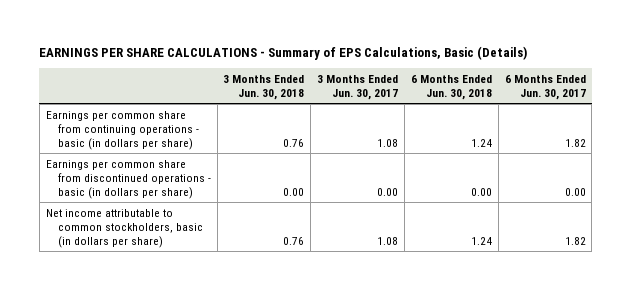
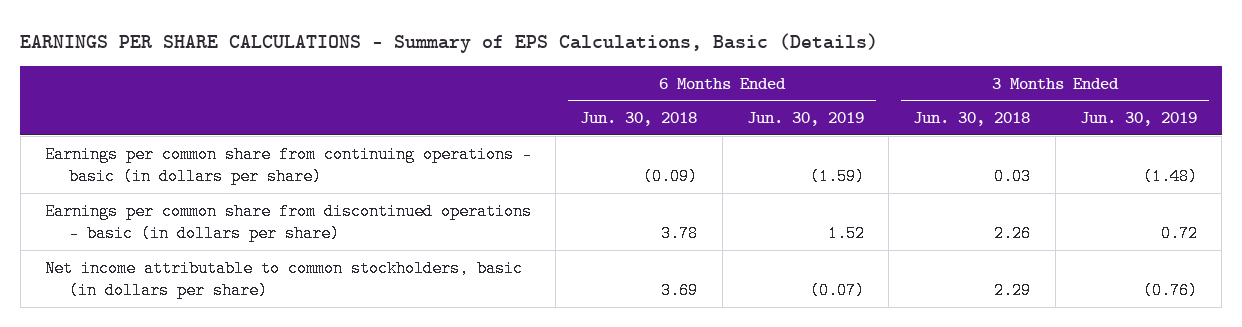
[317,74,399,100] 3 Months Ended Jun. 30, 2017 -> none
[504,74,586,100] 6 Months Ended Jun. 30, 2017 -> none
none -> [746,112,864,127] Jun. 30, 2019
none -> [1079,112,1197,127] Jun. 30, 2019
[283,138,305,147] 0.76 -> [994,168,1032,186] 0.03
[470,138,492,147] 1.24 -> [643,168,699,186] (0.09)
[283,187,305,196] 0.00 -> [994,225,1032,243] 2.26
[470,187,492,196] 0.00 -> [661,225,699,243] 3.78
[283,236,305,245] 0.76 -> [994,282,1032,300] 2.29
[470,236,492,245] 1.24 -> [661,282,699,300] 3.69

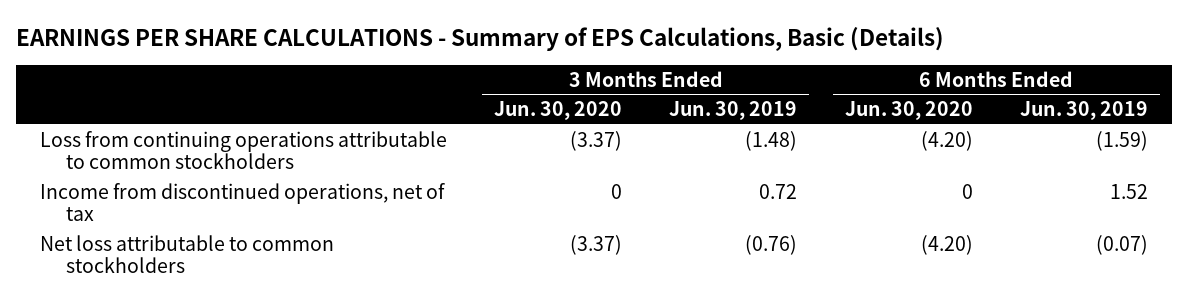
[580,112,698,127] Jun. 30, 2018 -> none
[913,112,1031,127] Jun. 30, 2018 -> none
none -> [493,101,622,121] Jun. 30, 2020
none -> [844,101,973,121] Jun. 30, 2020
[44,145,532,186] Earnings per common share from continuing operations - basic (in dollars per share) -> [39,130,447,170] Loss from continuing operations attributable to common stockholders
[44,202,532,243] Earnings per common share from discontinued operations - basic (in dollars per share) -> [39,182,445,222] Income from discontinued operations, net of tax
[44,259,523,300] Net income attributable to common stockholders, basic (in dollars per share) -> [39,234,334,274] Net loss attributable to common stockholders

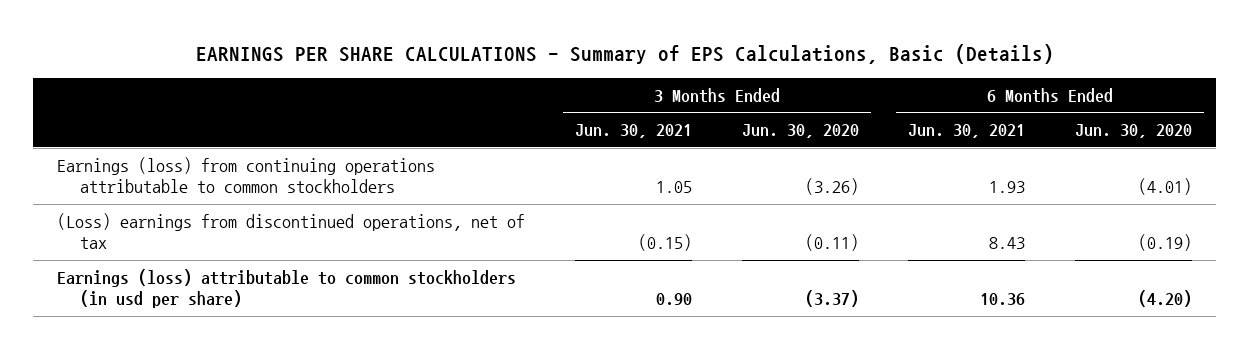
[669,101,798,121] Jun. 30, 2019 -> none
[1019,101,1148,121] Jun. 30, 2019 -> none
none -> [574,124,692,139] Jun. 30, 2021
none -> [908,124,1026,139] Jun. 30, 2021
[39,130,447,170] Loss from continuing operations attributable to common stockholders -> [57,156,436,194] Earnings (loss) from continuing operations attributable to common stockholders
[569,130,622,151] (3.37) -> [804,178,859,196] (3.26)
[920,130,973,151] (4.20) -> [1137,178,1192,196] (4.01)
[39,182,445,222] Income from discontinued operations, net of tax -> [57,212,526,250] (Loss) earnings from discontinued operations, net of tax
[610,183,622,199] 0 -> [804,234,859,252] (0.11)
[961,183,973,199] 0 -> [1137,234,1192,252] (0.19)
[39,234,334,274] Net loss attributable to common stockholders -> [57,268,517,309] Earnings (loss) attributable to common stockholders (in usd per share)

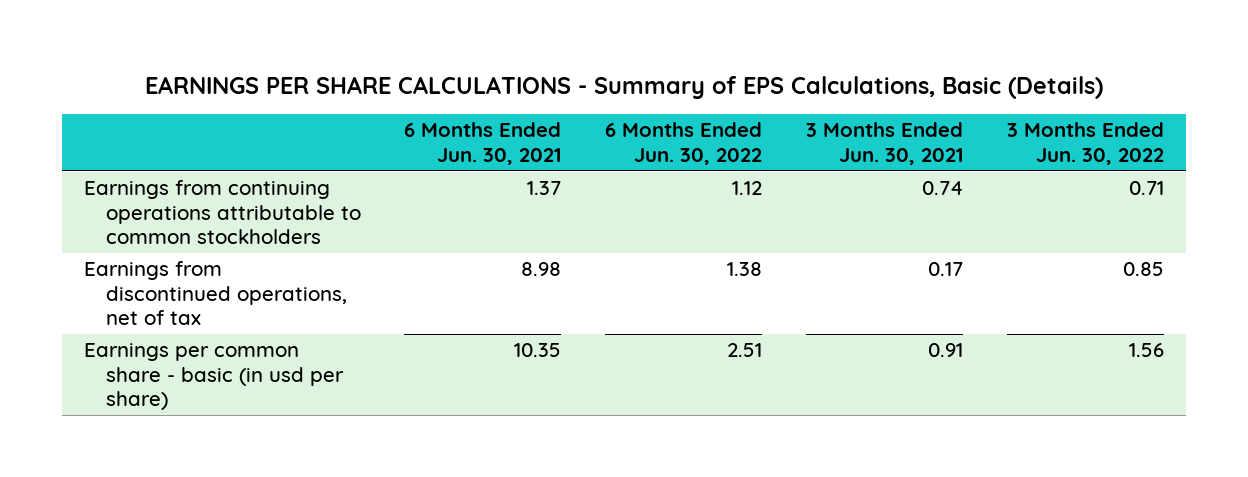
[741,124,859,139] Jun. 30, 2020 -> none
[1074,124,1192,139] Jun. 30, 2020 -> none
none -> [605,122,763,165] 6 Months Ended Jun. 30, 2022
none -> [1006,122,1164,165] 3 Months Ended Jun. 30, 2022
[57,156,436,194] Earnings (loss) from continuing operations attributable to common stockholders -> [83,180,361,245] Earnings from continuing operations attributable to common stockholders
[655,181,692,194] 1.05 -> [922,181,964,196] 0.74
[989,181,1026,194] 1.93 -> [527,181,562,196] 1.37
[57,212,526,250] (Loss) earnings from discontinued operations, net of tax -> [83,261,347,326] Earnings from discontinued operations, net of tax
[637,234,692,252] (0.15) -> [928,262,964,277] 0.17
[989,237,1026,250] 8.43 -> [521,262,562,277] 8.98
[57,268,517,309] Earnings (loss) attributable to common stockholders (in usd per share) -> [83,343,344,411] Earnings per common share - basic (in usd per share)
[655,293,692,306] 0.90 -> [928,343,964,358] 0.91
[980,293,1026,306] 10.36 -> [514,343,562,358] 10.35

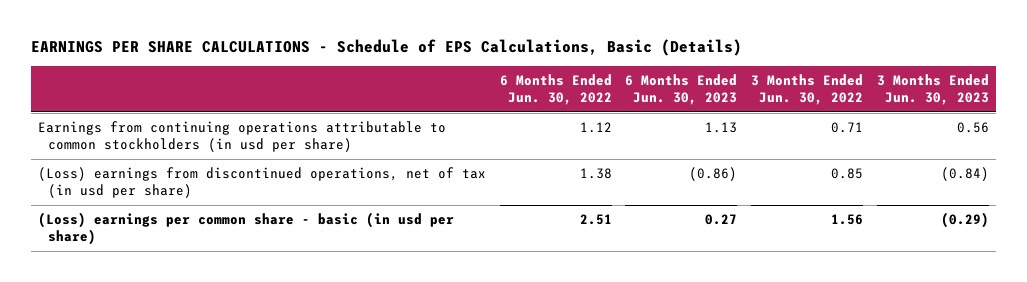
[144,75,1103,99] EARNINGS PER SHARE CALCULATIONS - Summary of EPS Calculations, Basic (Details) -> [30,39,742,57] EARNINGS PER SHARE CALCULATIONS - Schedule of EPS Calculations, Basic (Details)
[404,122,562,165] 6 Months Ended Jun. 30, 2021 -> none
[806,122,964,165] 3 Months Ended Jun. 30, 2021 -> none
none -> [625,73,738,106] 6 Months Ended Jun. 30, 2023
none -> [877,73,990,106] 3 Months Ended Jun. 30, 2023
[83,180,361,245] Earnings from continuing operations attributable to common stockholders -> [37,120,446,153] Earnings from continuing operations attributable to common stockholders (in usd per share)
[83,261,347,326] Earnings from discontinued operations, net of tax -> [37,166,486,199] (Loss) earnings from discontinued operations, net of tax (in usd per share)
[83,343,344,411] Earnings per common share - basic (in usd per share) -> [37,211,454,246] (Loss) earnings per common share - basic (in usd per share)

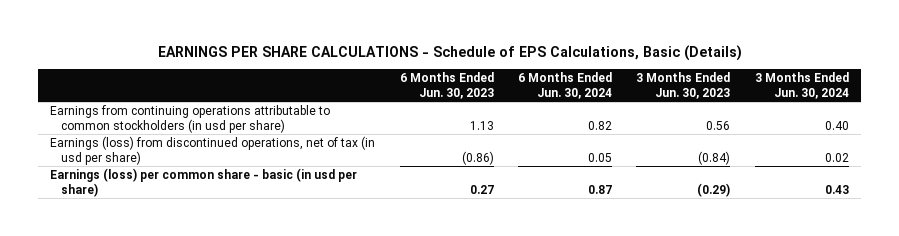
[499,73,612,106] 6 Months Ended Jun. 30, 2022 -> none
[751,73,864,106] 3 Months Ended Jun. 30, 2022 -> none
none -> [518,72,613,99] 6 Months Ended Jun. 30, 2024
none -> [754,72,849,99] 3 Months Ended Jun. 30, 2024
[37,166,486,199] (Loss) earnings from discontinued operations, net of tax (in usd per share) -> [50,136,376,165] Earnings (loss) from discontinued operations, net of tax (in usd per share)
[37,211,454,246] (Loss) earnings per common share - basic (in usd per share) -> [50,168,358,197] Earnings (loss) per common share - basic (in usd per share)

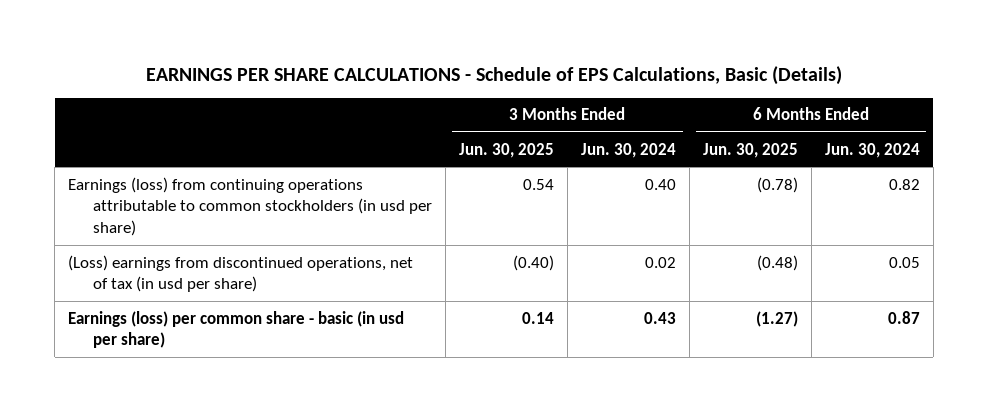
[399,72,494,99] 6 Months Ended Jun. 30, 2023 -> none
[636,72,731,99] 3 Months Ended Jun. 30, 2023 -> none
none -> [458,142,554,158] Jun. 30, 2025
none -> [702,142,798,158] Jun. 30, 2025
[50,105,331,133] Earnings from continuing operations attributable to common stockholders (in usd per share) -> [68,176,433,236] Earnings (loss) from continuing operations attributable to common stockholders (in usd per share)
[50,136,376,165] Earnings (loss) from discontinued operations, net of tax (in usd per share) -> [68,254,414,293] (Loss) earnings from discontinued operations, net of tax (in usd per share)

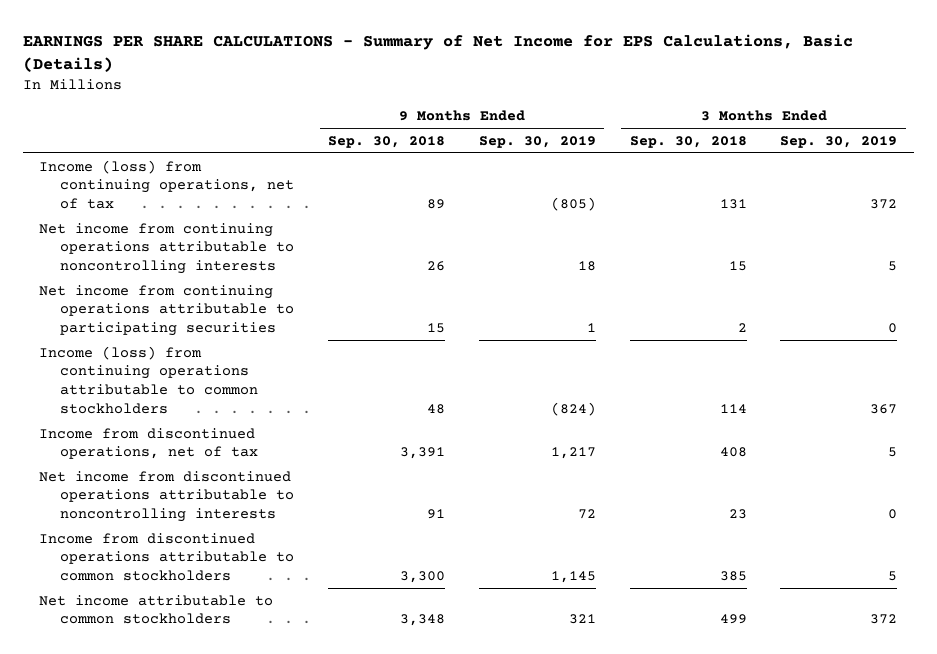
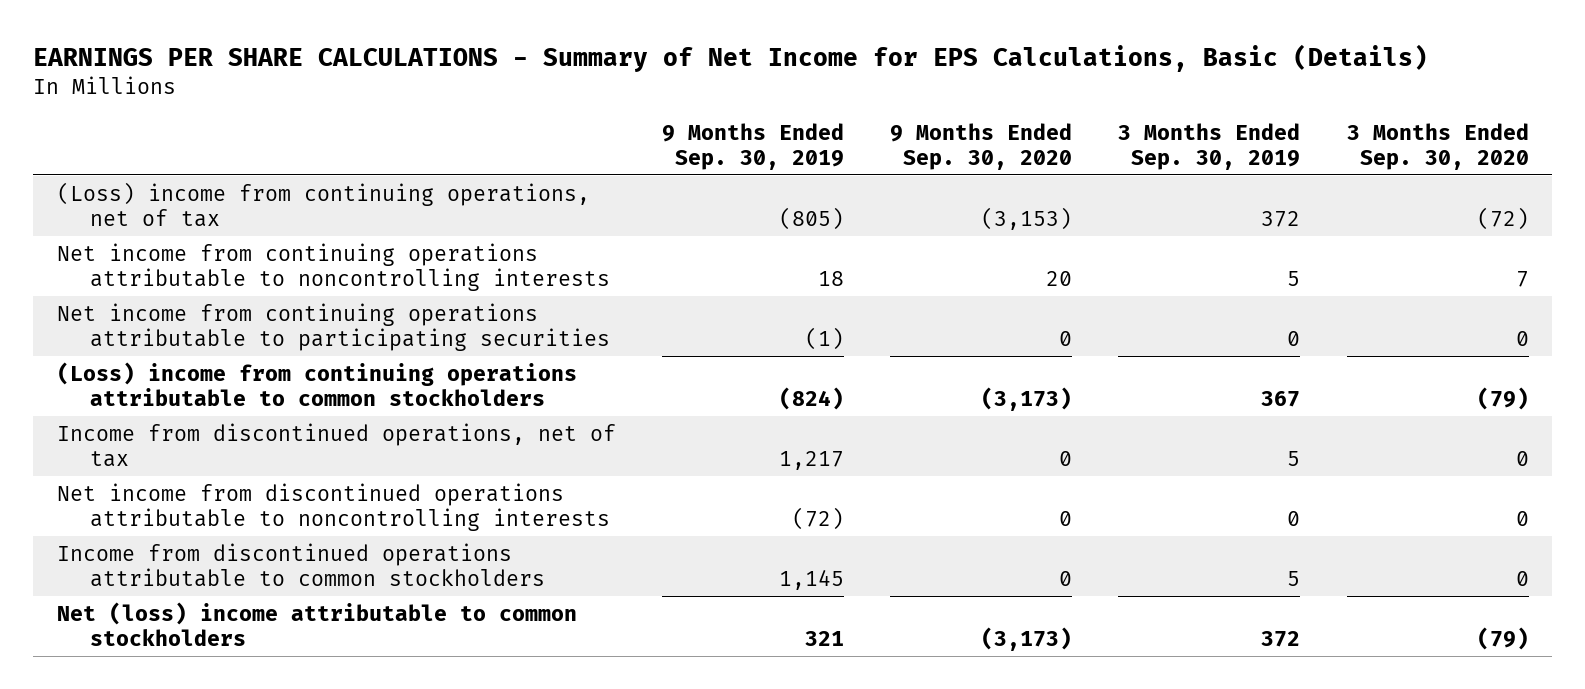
[327,135,445,148] Sep. 30, 2018 -> none
[629,135,747,148] Sep. 30, 2018 -> none
none -> [890,122,1073,170] 9 Months Ended Sep. 30, 2020
none -> [1346,122,1529,170] 3 Months Ended Sep. 30, 2020
[39,159,295,209] Income (loss) from continuing operations, net of tax -> [56,181,590,228] (Loss) income from continuing operations, net of tax
[586,322,596,332] 1 -> [804,327,844,351] (1)
[39,345,259,414] Income (loss) from continuing operations attributable to common stockholders -> [56,361,577,407] (Loss) income from continuing operations attributable to common stockholders
[577,508,596,519] 72 -> [791,507,844,531] (72)
[39,594,274,625] Net income attributable to common stockholders -> [56,601,577,647] Net (loss) income attributable to common stockholders

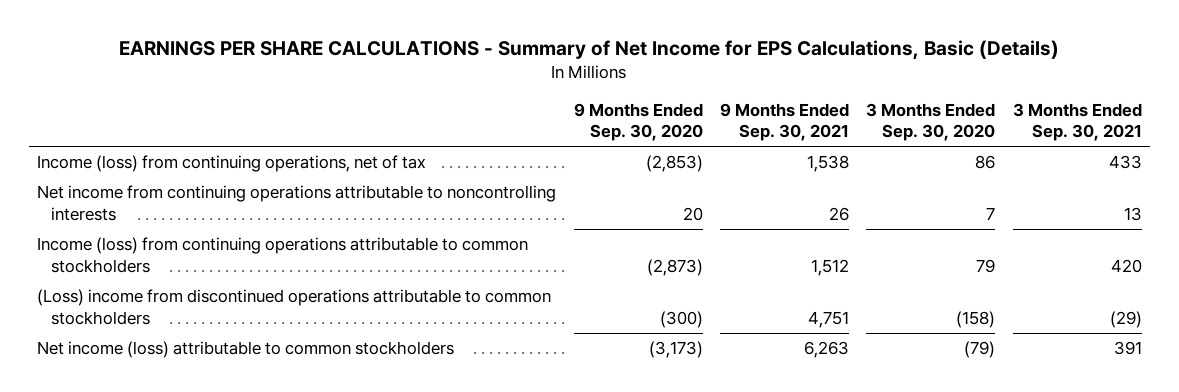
[661,122,844,170] 9 Months Ended Sep. 30, 2019 -> none
[1118,122,1301,170] 3 Months Ended Sep. 30, 2019 -> none
none -> [719,102,849,142] 9 Months Ended Sep. 30, 2021
none -> [1012,102,1142,142] 3 Months Ended Sep. 30, 2021
[56,181,590,228] (Loss) income from continuing operations, net of tax -> [37,154,427,172] Income (loss) from continuing operations, net of tax
[981,207,1073,231] (3,153) -> [645,154,703,172] (2,853)
[1476,207,1529,231] (72) -> [975,154,996,169] 86
[56,302,610,352] Net income from continuing operations attributable to participating securities -> none
[56,422,616,468] Income from discontinued operations, net of tax -> none
[56,482,610,532] Net income from discontinued operations attributable to noncontrolling interests -> none
[56,361,577,407] (Loss) income from continuing operations attributable to common stockholders -> [37,236,529,273] Income (loss) from continuing operations attributable to common stockholders
[981,387,1073,412] (3,173) -> [646,258,703,276] (2,873)
[1476,387,1529,411] (79) -> [976,258,996,273] 79
[56,542,545,588] Income from discontinued operations attributable to common stockholders -> [37,288,552,325] (Loss) income from discontinued operations attributable to common stockholders
[1059,571,1073,587] 0 -> [659,310,703,328] (300)
[1515,571,1529,587] 0 -> [956,310,996,328] (158)
[56,601,577,647] Net (loss) income attributable to common stockholders -> [37,340,455,358] Net income (loss) attributable to common stockholders

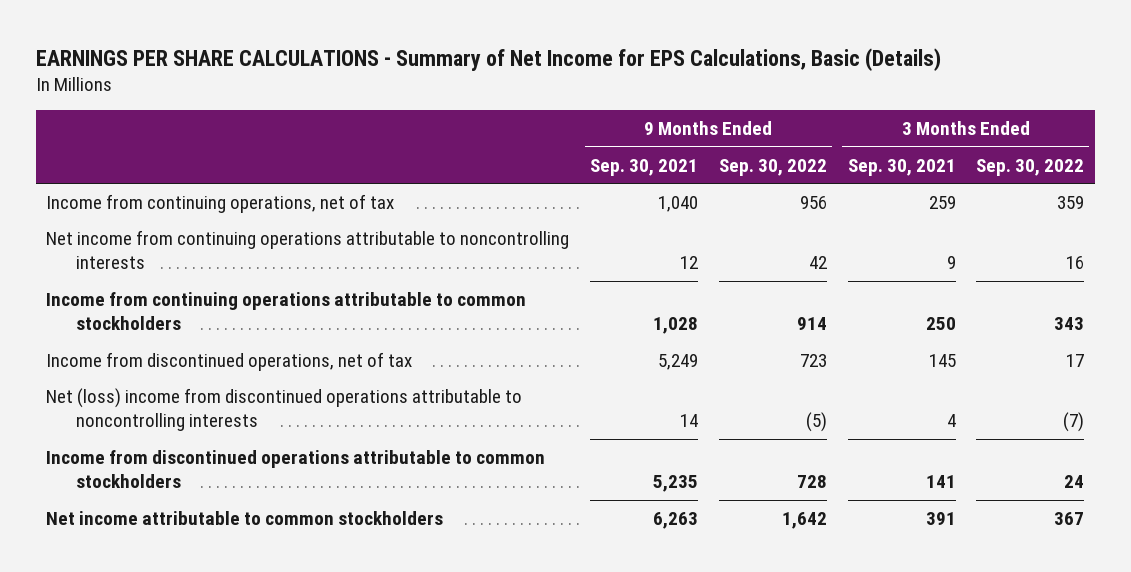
[573,102,703,142] 9 Months Ended Sep. 30, 2020 -> none
[866,102,996,142] 3 Months Ended Sep. 30, 2020 -> none
none -> [718,158,827,176] Sep. 30, 2022
none -> [976,158,1085,176] Sep. 30, 2022
[37,154,427,172] Income (loss) from continuing operations, net of tax -> [46,193,395,213] Income from continuing operations, net of tax
[806,154,849,172] 1,538 -> [658,195,699,212] 1,040
[1108,154,1142,169] 433 -> [928,195,956,209] 259
[828,206,849,221] 26 -> [680,256,699,270] 12
[1123,206,1142,221] 13 -> [946,256,956,270] 9
[37,236,529,273] Income (loss) from continuing operations attributable to common stockholders -> [46,291,527,331] Income from continuing operations attributable to common stockholders
[810,258,849,276] 1,512 -> [653,317,699,335] 1,028
[1110,258,1142,273] 420 -> [925,317,956,331] 250
none -> [46,351,413,371] Income from discontinued operations, net of tax
none -> [46,387,523,432] Net (loss) income from discontinued operations attributable to noncontrolling interests
[37,288,552,325] (Loss) income from discontinued operations attributable to common stockholders -> [46,449,546,489] Income from discontinued operations attributable to common stockholders
[807,310,849,328] 4,751 -> [653,475,699,493] 5,235
[1109,310,1142,328] (29) -> [925,475,956,489] 141
[37,340,455,358] Net income (loss) attributable to common stockholders -> [46,510,444,525] Net income attributable to common stockholders

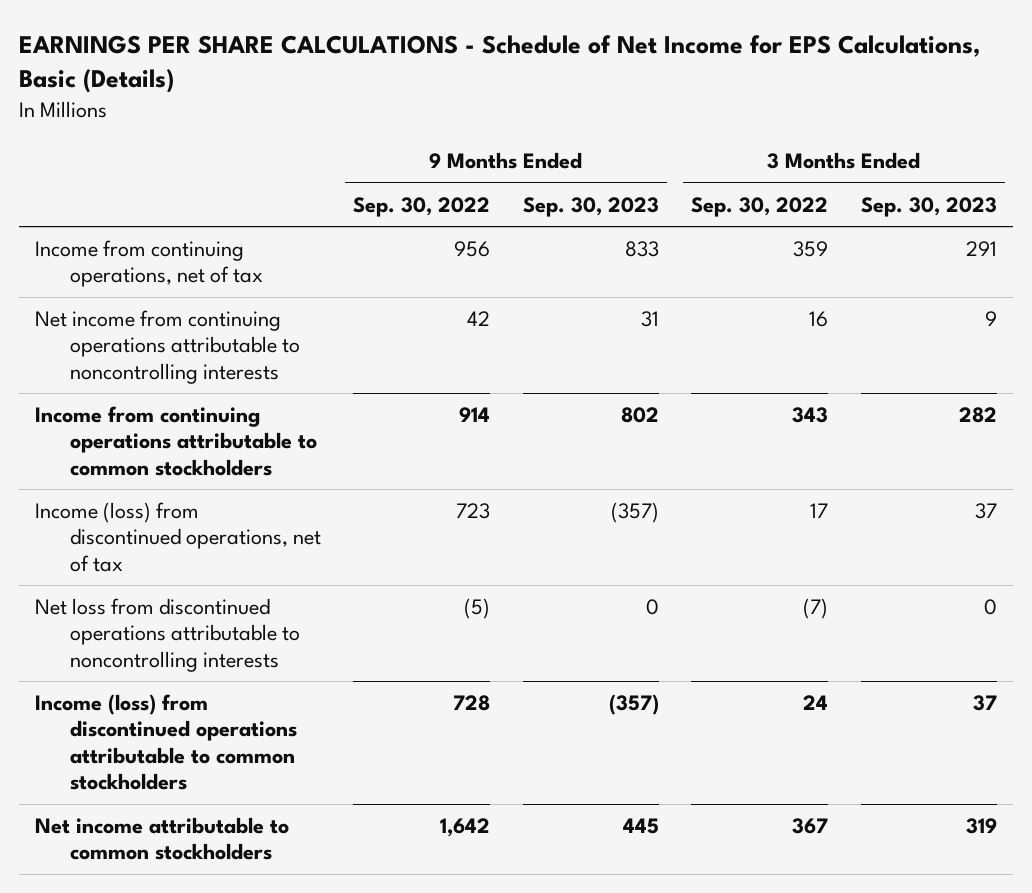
[35,47,941,71] EARNINGS PER SHARE CALCULATIONS - Summary of Net Income for EPS Calculations, Basic (Details) -> [18,34,980,94] EARNINGS PER SHARE CALCULATIONS - Schedule of Net Income for EPS Calculations, Basic (Details)
[590,158,699,176] Sep. 30, 2021 -> none
[847,158,956,176] Sep. 30, 2021 -> none
none -> [522,196,659,217] Sep. 30, 2023
none -> [860,196,997,217] Sep. 30, 2023
[46,351,413,371] Income from discontinued operations, net of tax -> [34,502,321,572] Income (loss) from discontinued operations, net of tax
[46,387,523,432] Net (loss) income from discontinued operations attributable to noncontrolling interests -> [34,598,300,672] Net loss from discontinued operations attributable to noncontrolling interests
[46,449,546,489] Income from discontinued operations attributable to common stockholders -> [34,694,297,790] Income (loss) from discontinued operations attributable to common stockholders

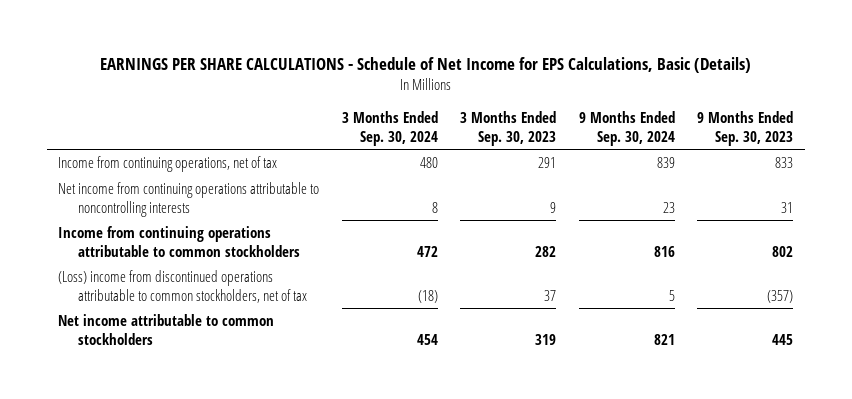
[353,196,491,217] Sep. 30, 2022 -> none
[691,196,829,217] Sep. 30, 2022 -> none
none -> [341,111,438,146] 3 Months Ended Sep. 30, 2024
none -> [578,111,675,146] 9 Months Ended Sep. 30, 2024
[34,502,321,572] Income (loss) from discontinued operations, net of tax -> none
[34,598,300,672] Net loss from discontinued operations attributable to noncontrolling interests -> none
[34,694,297,790] Income (loss) from discontinued operations attributable to common stockholders -> [58,270,307,303] (Loss) income from discontinued operations attributable to common stockholders, net of tax

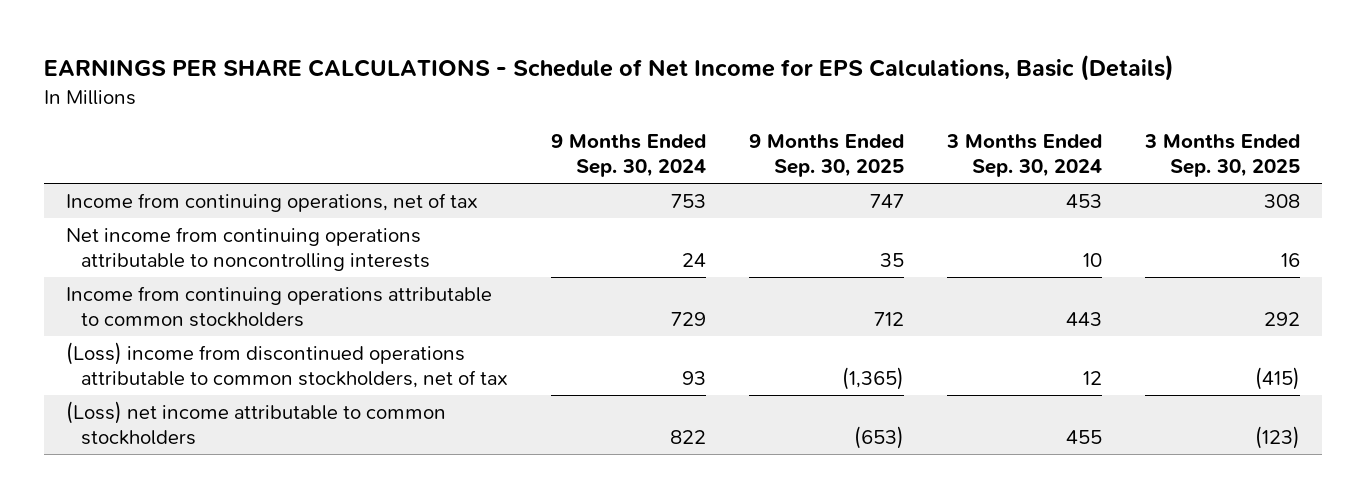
[460,111,557,146] 3 Months Ended Sep. 30, 2023 -> none
[697,111,794,146] 9 Months Ended Sep. 30, 2023 -> none
none -> [748,134,904,178] 9 Months Ended Sep. 30, 2025
none -> [1144,134,1301,178] 3 Months Ended Sep. 30, 2025
[419,157,438,169] 480 -> [1065,194,1102,209] 453
[656,157,675,169] 839 -> [670,194,706,209] 753
[431,201,438,213] 8 -> [1082,252,1102,267] 10
[662,201,675,213] 23 -> [681,252,706,267] 24
[416,245,438,257] 472 -> [1065,311,1102,326] 443
[653,245,675,257] 816 -> [670,311,706,326] 729
[417,289,438,303] (18) -> [1082,370,1102,385] 12
[668,289,675,301] 5 -> [681,370,706,385] 93
[58,314,275,345] Net income attributable to common stockholders -> [65,401,446,445] (Loss) net income attributable to common stockholders
[416,333,438,345] 454 -> [1065,429,1102,444] 455
[653,333,675,345] 821 -> [669,429,706,444] 822

